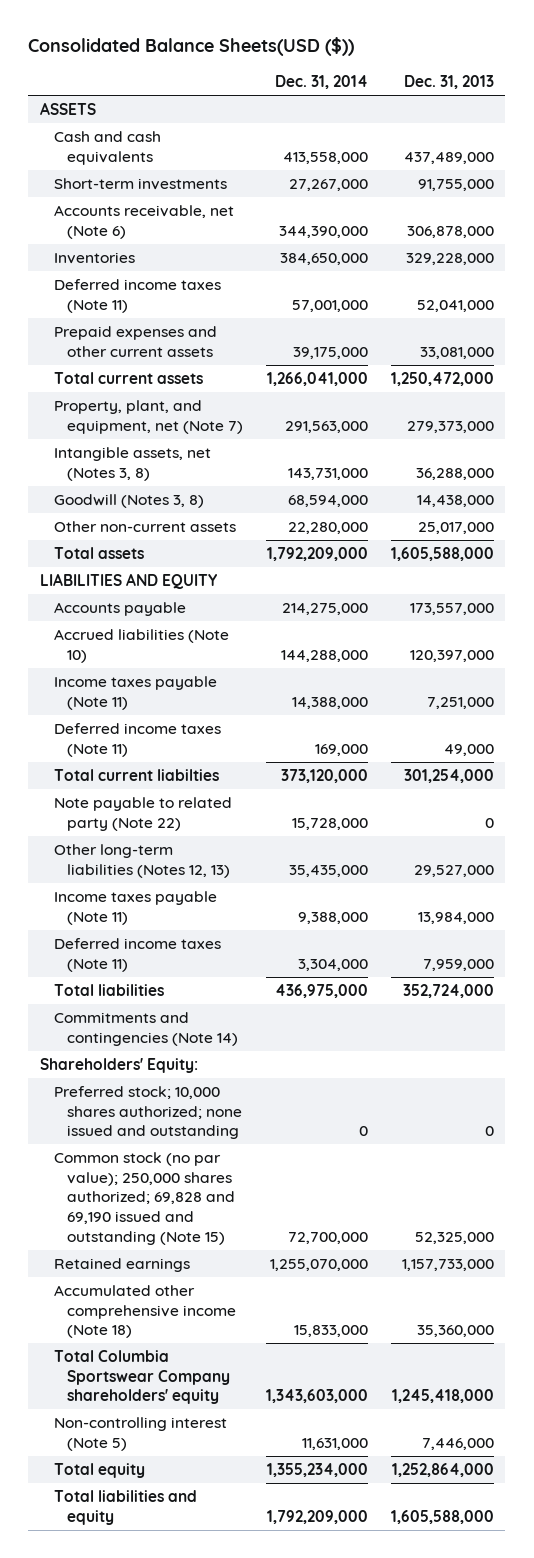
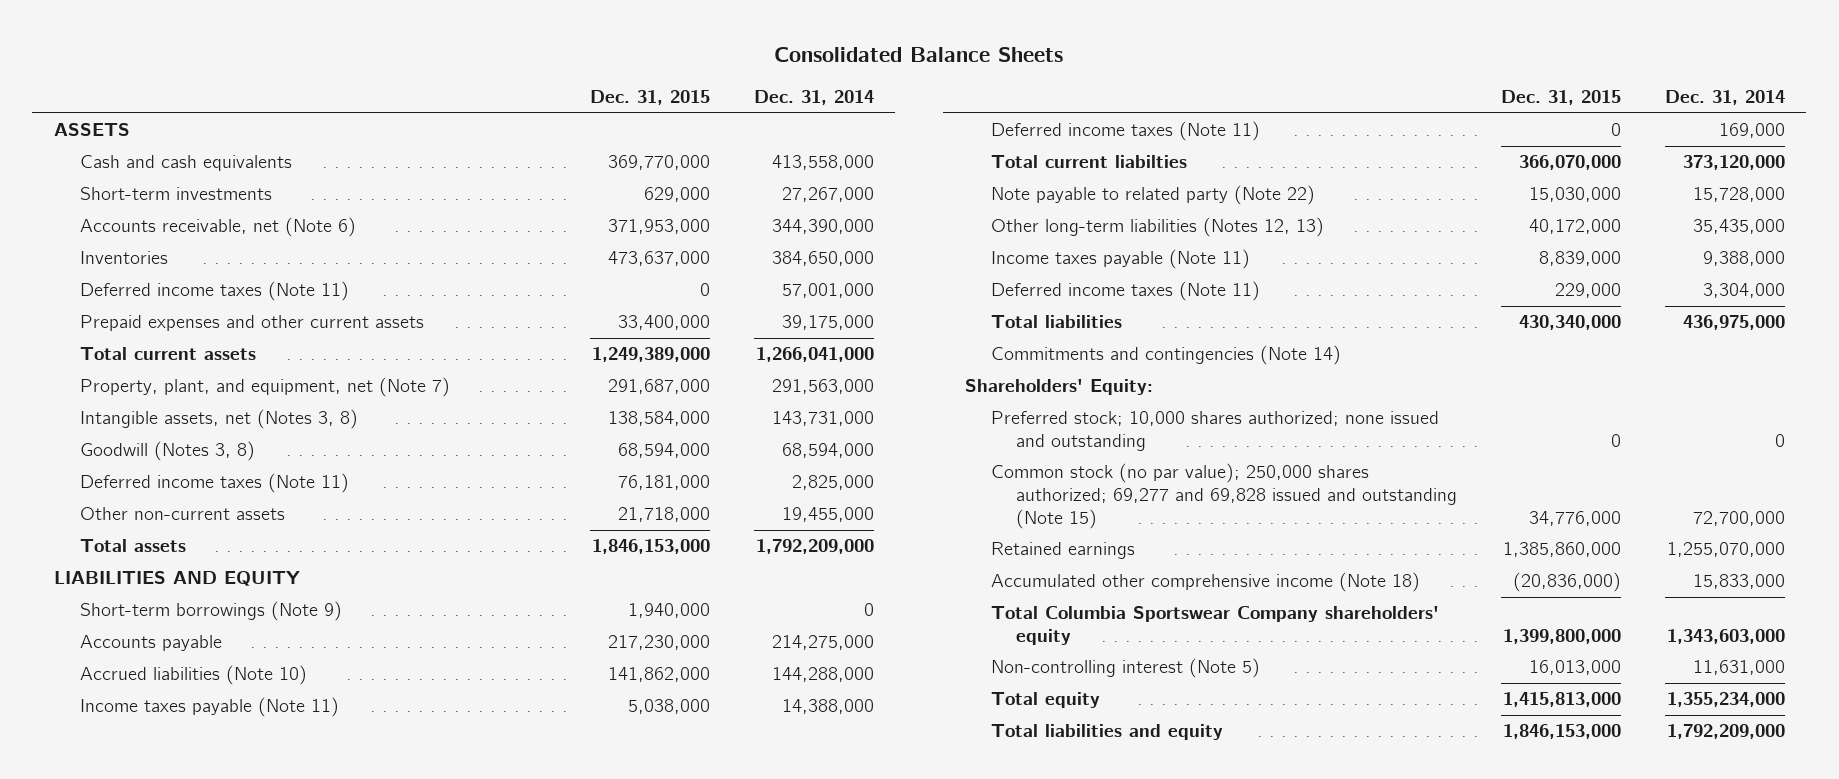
[28,37,355,57] Consolidated Balance Sheets(USD ($)) -> [774,46,1064,62] Consolidated Balance Sheets
[403,75,494,90] Dec. 31, 2013 -> none
none -> [589,90,710,106] Dec. 31, 2015
none -> [79,473,349,494] Deferred income taxes (Note 11)
[288,522,369,535] 22,280,000 -> [781,507,874,523] 19,455,000
none -> [79,601,342,622] Short-term borrowings (Note 9)
[53,1152,236,1245] Common stock (no par value); 250,000 shares authorized; 69,828 and 69,190 issued and outstanding (Note 15) -> [990,463,1458,529] Common stock (no par value); 250,000 shares authorized; 69,277 and 69,828 issued and outstanding (Note 15)

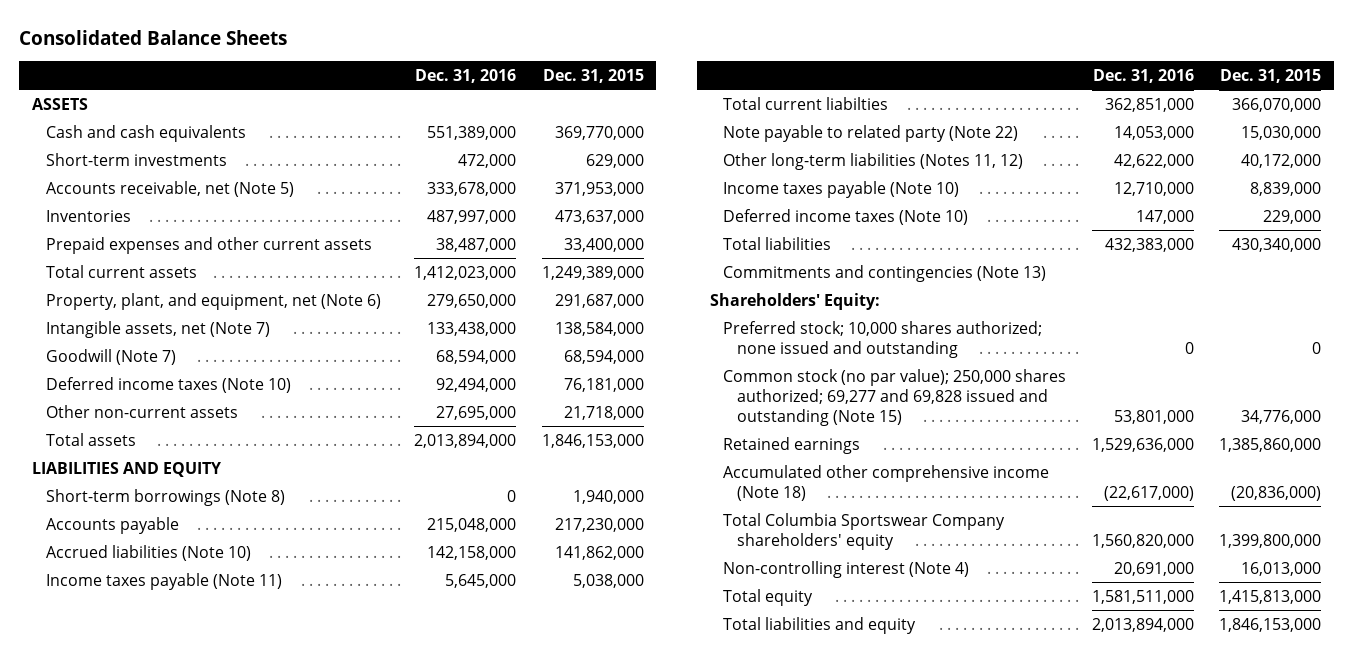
[753,90,874,106] Dec. 31, 2014 -> none
none -> [415,68,517,83] Dec. 31, 2016
[79,217,356,238] Accounts receivable, net (Note 6) -> [45,180,294,197] Accounts receivable, net (Note 5)
[79,281,349,302] Deferred income taxes (Note 11) -> none
[79,377,450,398] Property, plant, and equipment, net (Note 7) -> [45,292,381,310] Property, plant, and equipment, net (Note 6)
[79,409,358,430] Intangible assets, net (Notes 3, 8) -> [45,320,270,338] Intangible assets, net (Note 7)
[79,441,255,462] Goodwill (Notes 3, 8) -> [45,348,176,365] Goodwill (Note 7)
[79,473,349,494] Deferred income taxes (Note 11) -> [45,376,291,393] Deferred income taxes (Note 10)
[79,601,342,622] Short-term borrowings (Note 9) -> [45,488,285,506] Short-term borrowings (Note 8)
[990,121,1260,142] Deferred income taxes (Note 11) -> none
[990,217,1324,238] Other long-term liabilities (Notes 12, 13) -> [723,152,1024,170] Other long-term liabilities (Notes 11, 12)
[990,249,1250,270] Income taxes payable (Note 11) -> [723,180,960,198] Income taxes payable (Note 10)
[990,281,1260,302] Deferred income taxes (Note 11) -> [723,208,969,225] Deferred income taxes (Note 10)
[990,345,1341,366] Commitments and contingencies (Note 14) -> [723,264,1047,282] Commitments and contingencies (Note 13)
[990,658,1260,679] Non-controlling interest (Note 5) -> [723,560,970,578] Non-controlling interest (Note 4)

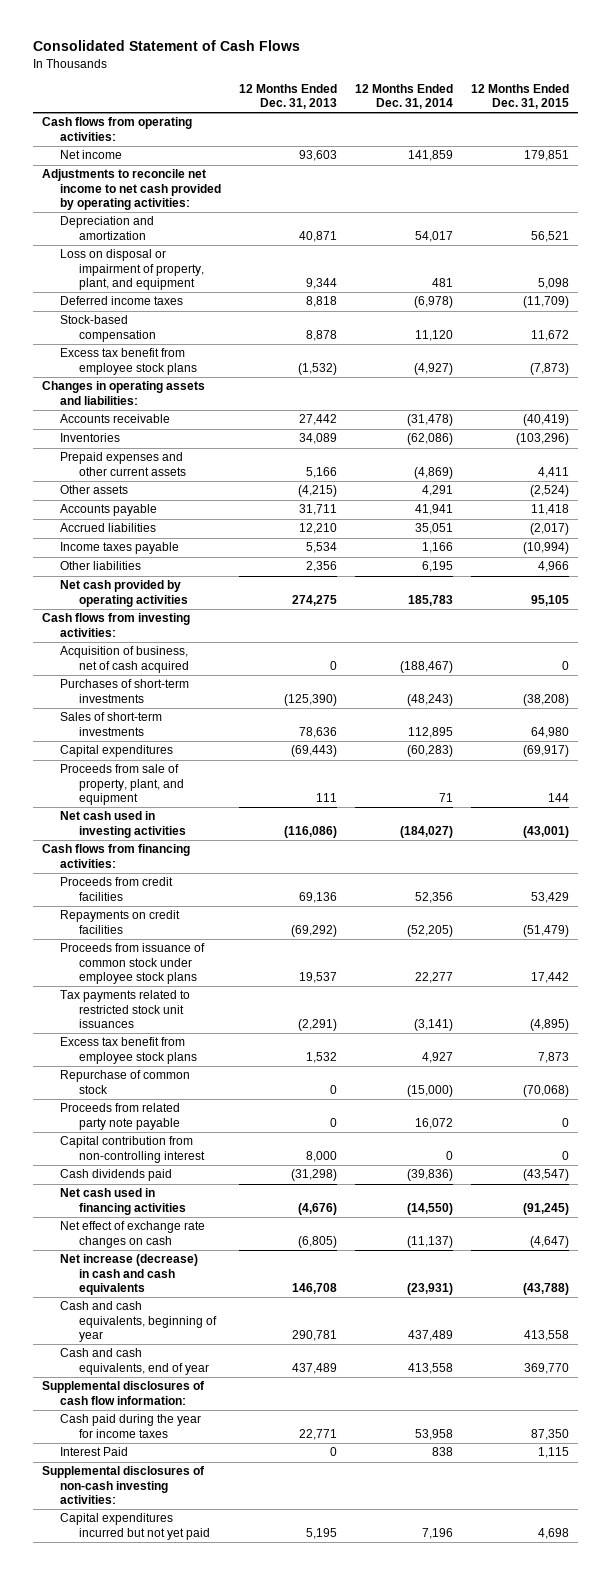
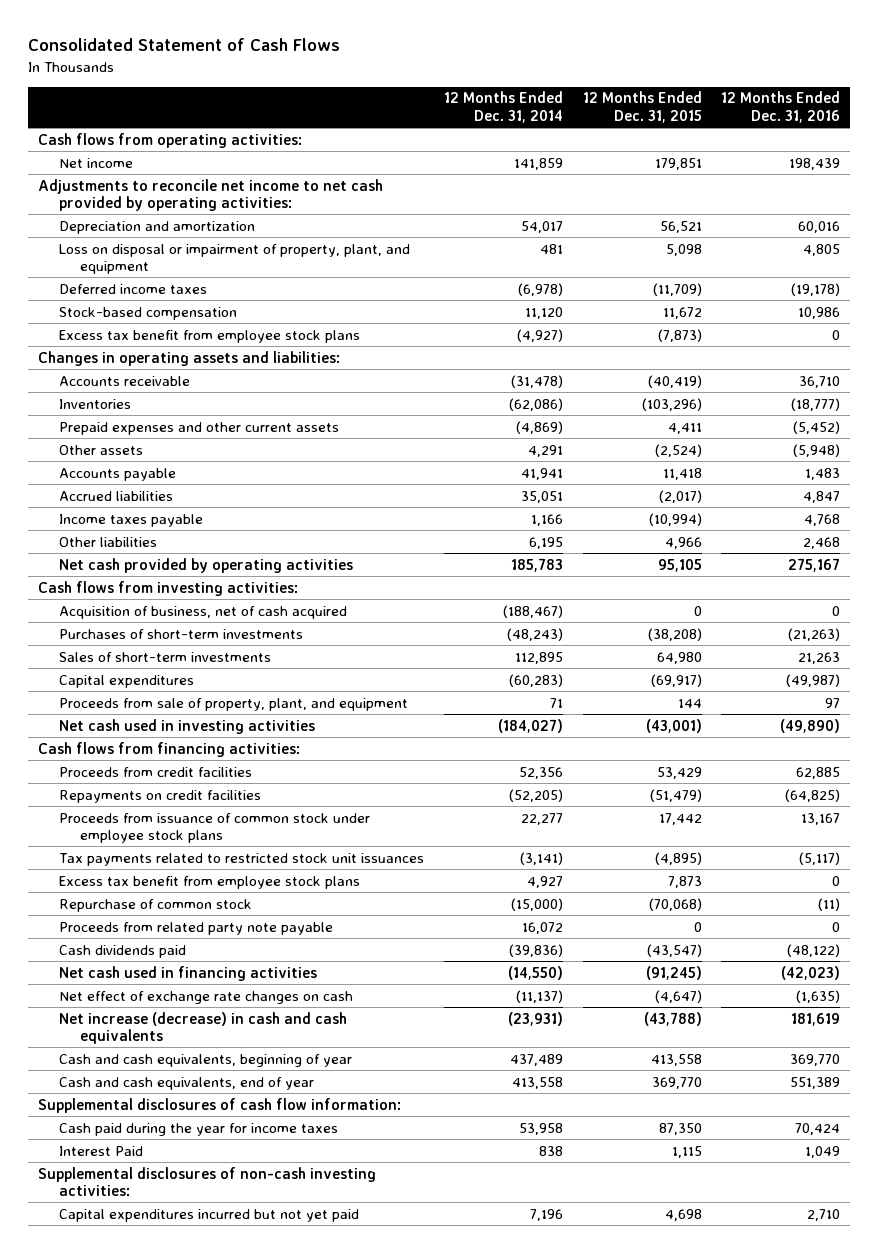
[239,83,338,110] 12 Months Ended Dec. 31, 2013 -> none
none -> [721,91,841,123] 12 Months Ended Dec. 31, 2016
[60,1136,205,1163] Capital contribution from non-controlling interest -> none

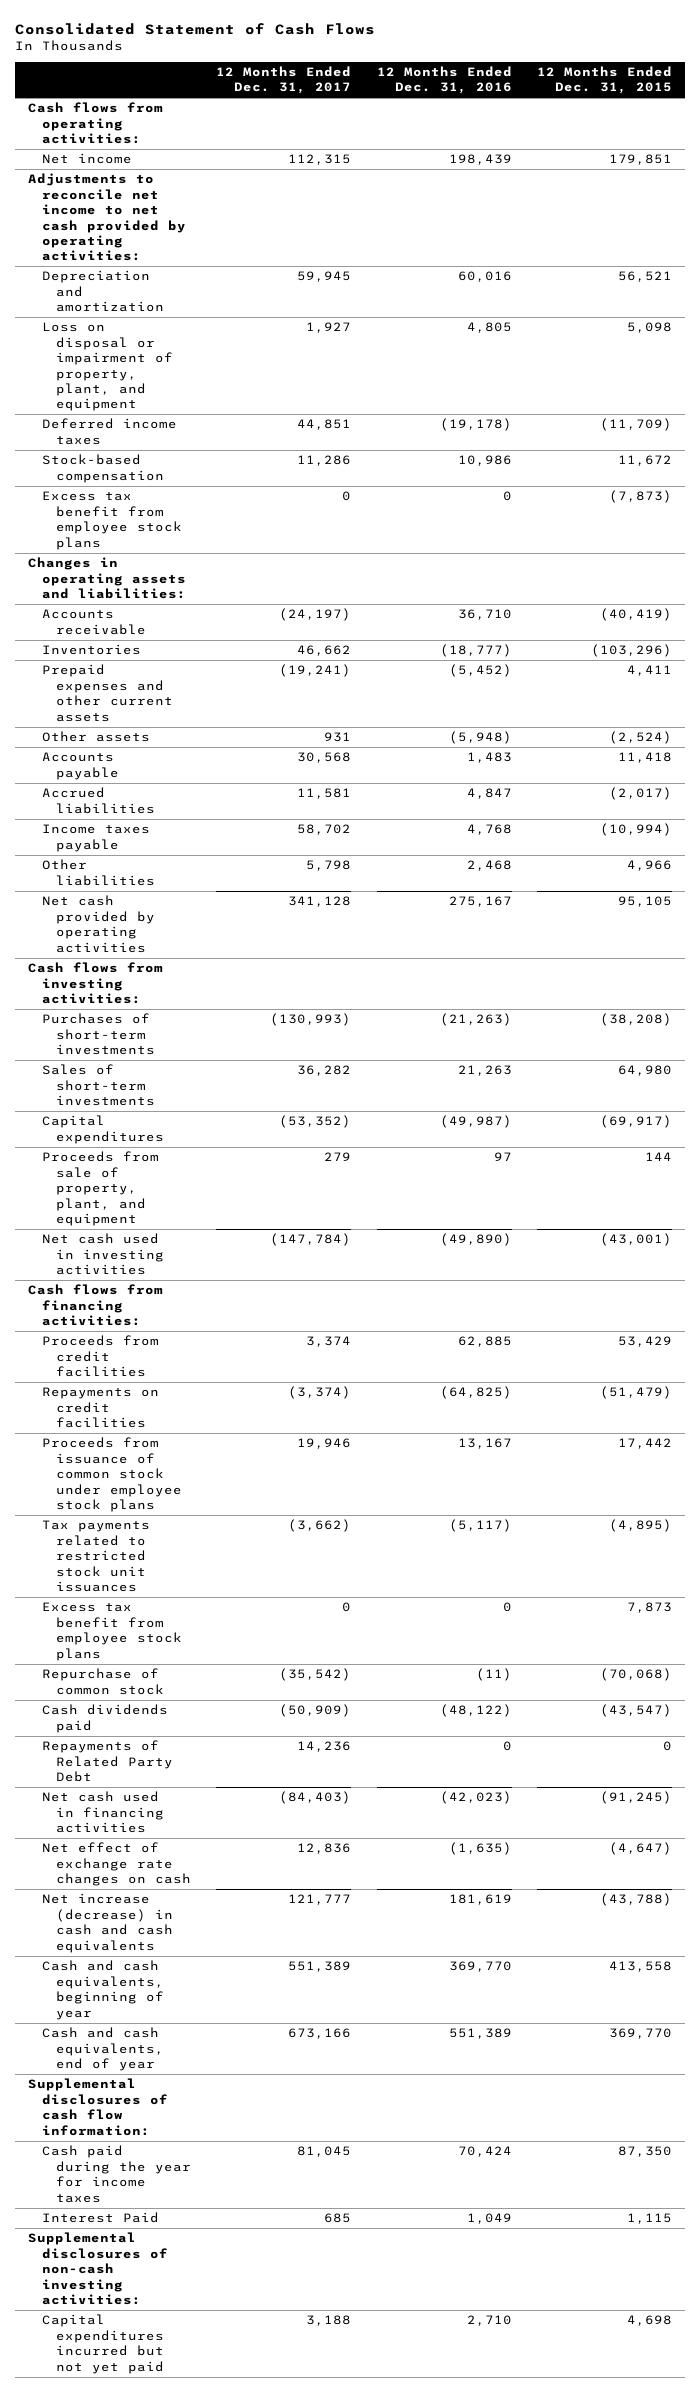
[443,91,563,123] 12 Months Ended Dec. 31, 2014 -> none
none -> [216,65,352,95] 12 Months Ended Dec. 31, 2017
[58,605,347,619] Acquisition of business, net of cash acquired -> none
[58,921,333,935] Proceeds from related party note payable -> none
none -> [41,1740,173,1783] Repayments of Related Party Debt

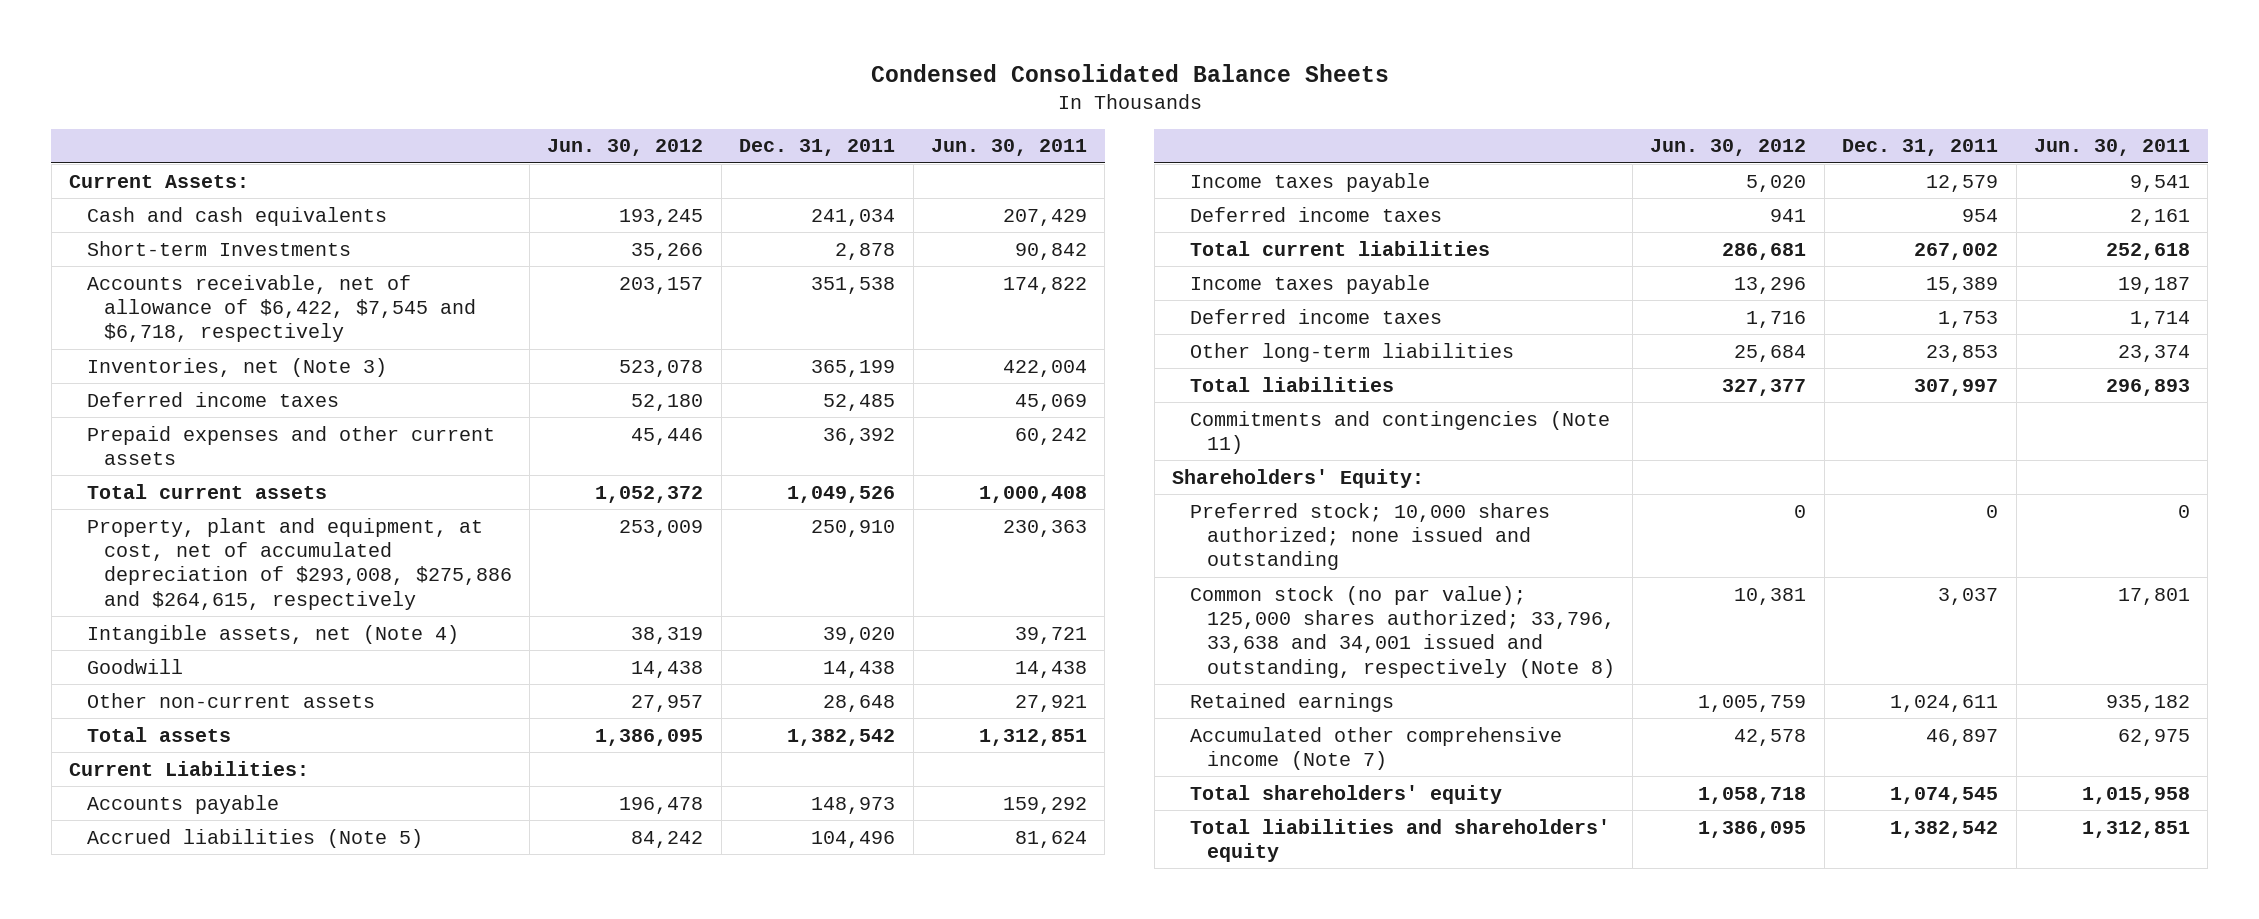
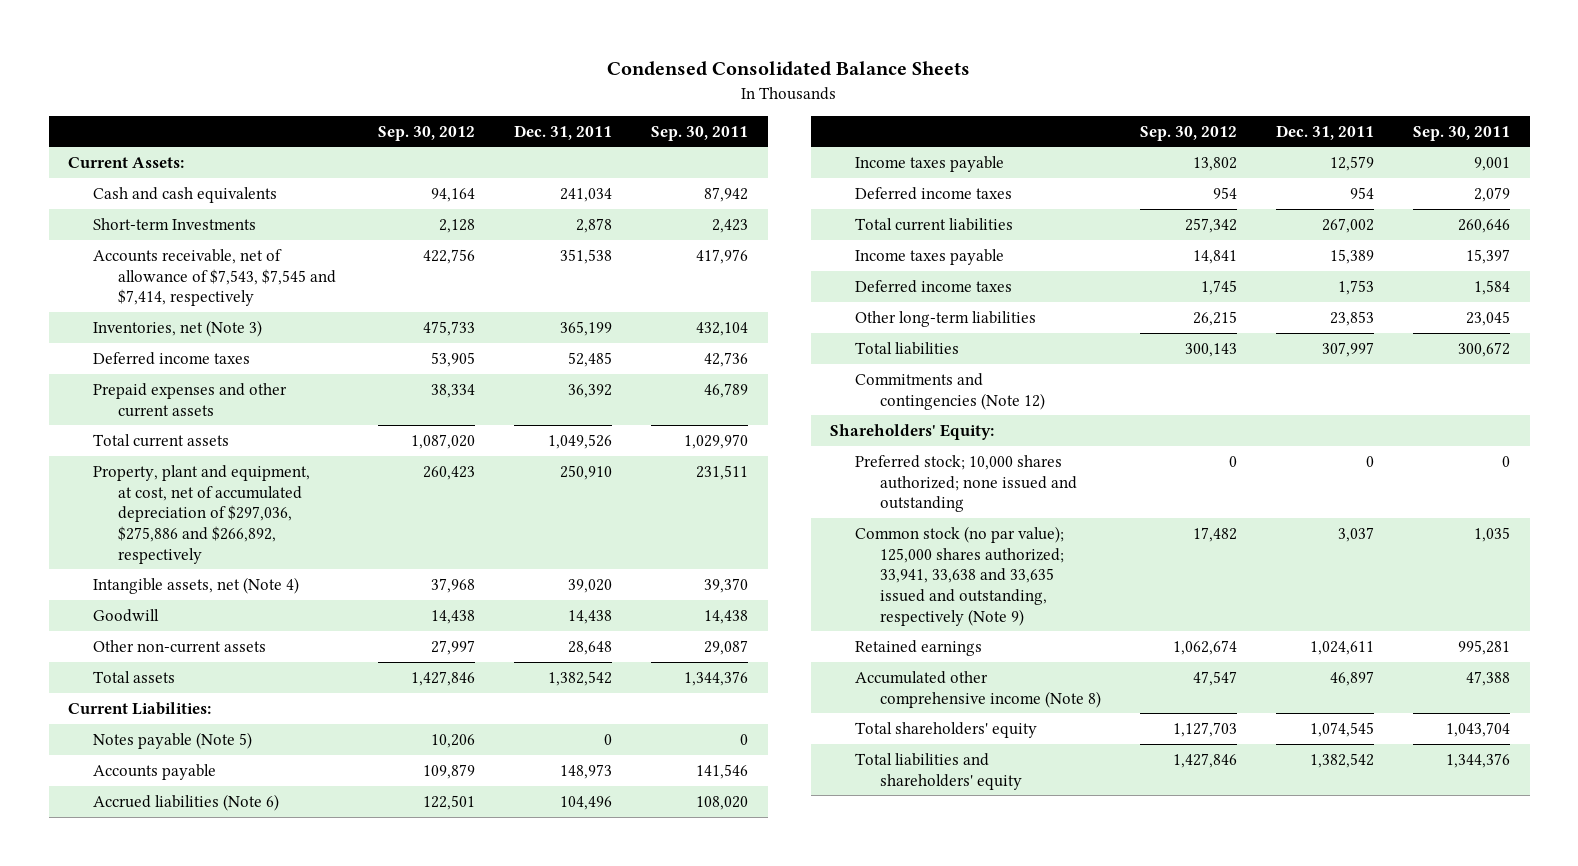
[547,139,704,157] Jun. 30, 2012 -> none
[931,139,1088,157] Jun. 30, 2011 -> none
none -> [378,125,476,141] Sep. 30, 2012
none -> [651,125,749,141] Sep. 30, 2011
[86,274,476,343] Accounts receivable, net of allowance of $6,422, $7,545 and $6,718, respectively -> [93,248,337,307] Accounts receivable, net of allowance of $7,543, $7,545 and $7,414, respectively
[86,517,512,610] Property, plant and equipment, at cost, net of accumulated depreciation of $293,008, $275,886 and $264,615, respectively -> [93,464,311,564] Property, plant and equipment, at cost, net of accumulated depreciation of $297,036, $275,886 and $266,892, respectively
none -> [93,731,253,749] Notes payable (Note 5)
[86,828,423,848] Accrued liabilities (Note 5) -> [93,793,280,811] Accrued liabilities (Note 6)
[1189,410,1610,454] Commitments and contingencies (Note 11) -> [855,372,1046,410] Commitments and contingencies (Note 12)
[1189,585,1615,678] Common stock (no par value); 125,000 shares authorized; 33,796, 33,638 and 34,001 issued and outstanding, respectively (Note 8) -> [855,525,1065,626] Common stock (no par value); 125,000 shares authorized; 33,941, 33,638 and 33,635 issued and outstanding, respectively (Note 9)
[1189,726,1562,770] Accumulated other comprehensive income (Note 7) -> [855,670,1102,708] Accumulated other comprehensive income (Note 8)

